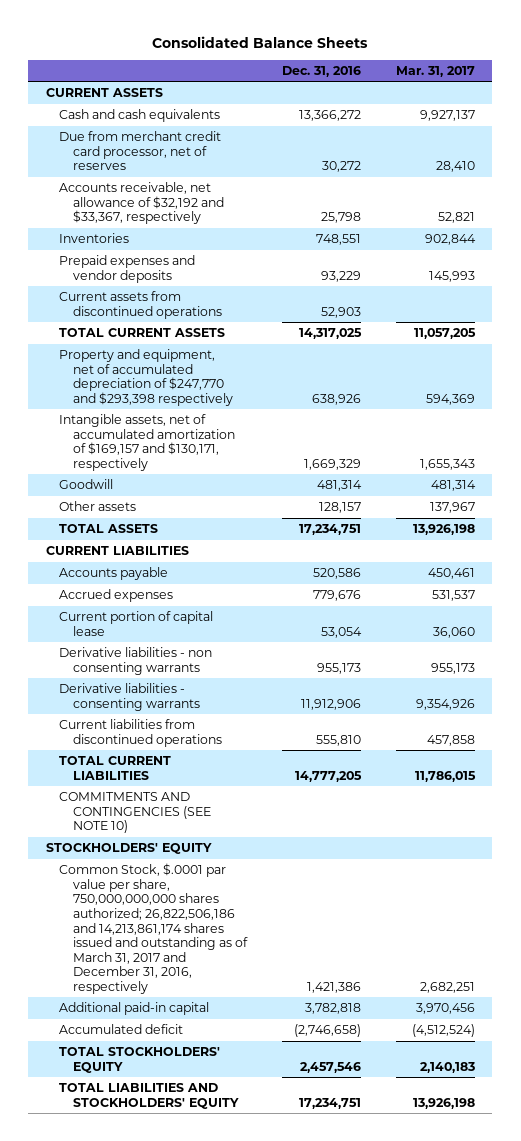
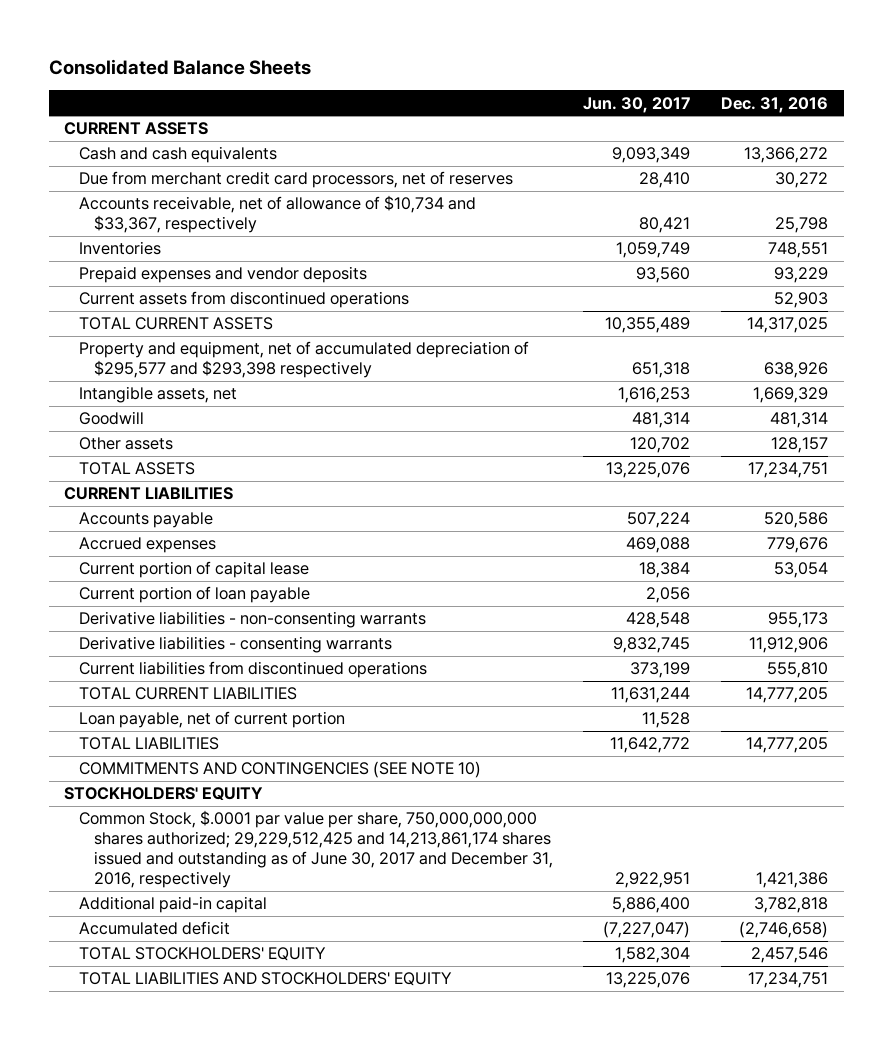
[395,65,475,77] Mar. 31, 2017 -> none
none -> [583,96,691,113] Jun. 30, 2017
[59,131,222,171] Due from merchant credit card processor, net of reserves -> [78,171,513,189] Due from merchant credit card processors, net of reserves
[59,182,225,225] Accounts receivable, net allowance of $32,192 and $33,367, respectively -> [78,195,476,234] Accounts receivable, net of allowance of $10,734 and $33,367, respectively
[59,349,234,406] Property and equipment, net of accumulated depreciation of $247,770 and $293,398 respectively -> [78,341,529,379] Property and equipment, net of accumulated depreciation of $295,577 and $293,398 respectively
[59,414,236,471] Intangible assets, net of accumulated amortization of $169,157 and $130,171, respectively -> [78,386,237,404] Intangible assets, net
none -> [78,586,310,604] Current portion of loan payable
[59,647,213,675] Derivative liabilities - non consenting warrants -> [78,611,426,629] Derivative liabilities - non-consenting warrants
none -> [78,711,345,729] Loan payable, net of current portion
none -> [78,737,219,751] TOTAL LIABILITIES
[59,863,249,995] Common Stock, $.0001 par value per share, 750,000,000,000 shares authorized; 26,822,506,186 and 14,213,861,174 shares issued and outstanding as of March 31, 2017 and December 31, 2016, respectively -> [78,810,553,888] Common Stock, $.0001 par value per share, 750,000,000,000 shares authorized; 29,229,512,425 and 14,213,861,174 shares issued and outstanding as of June 30, 2017 and December 31, 2016, respectively

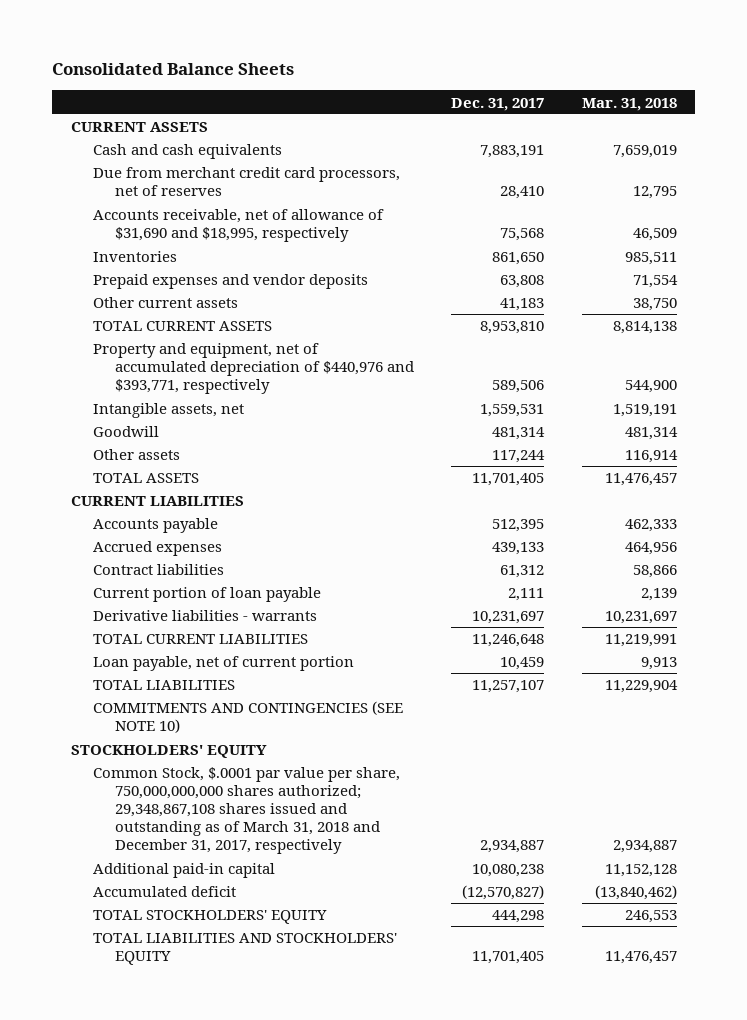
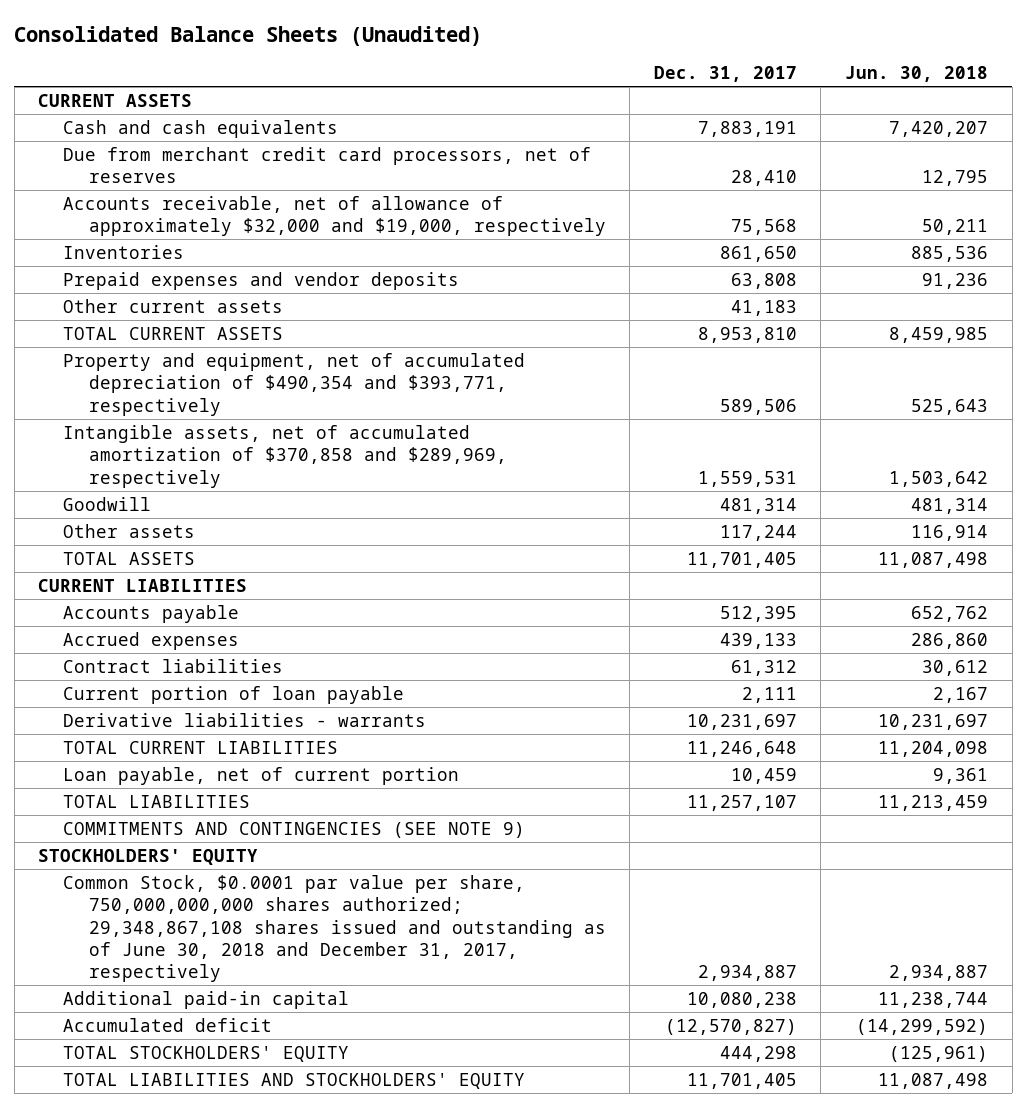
[52,63,295,76] Consolidated Balance Sheets -> [14,25,483,46] Consolidated Balance Sheets (Unaudited)
[581,97,677,111] Mar. 31, 2018 -> none
none -> [844,65,988,82] Jun. 30, 2018
[92,209,384,243] Accounts receivable, net of allowance of $31,690 and $18,995, respectively -> [63,195,606,237] Accounts receivable, net of allowance of approximately $32,000 and $19,000, respectively
[92,343,415,395] Property and equipment, net of accumulated depreciation of $440,976 and $393,771, respectively -> [63,352,526,416] Property and equipment, net of accumulated depreciation of $490,354 and $393,771, respectively
[92,403,244,419] Intangible assets, net -> [63,424,507,488] Intangible assets, net of accumulated amortization of $370,858 and $289,969, respectively
[92,701,403,734] COMMITMENTS AND CONTINGENCIES (SEE NOTE 10) -> [63,821,526,838] COMMITMENTS AND CONTINGENCIES (SEE NOTE 9)
[92,767,400,855] Common Stock, $.0001 par value per share, 750,000,000,000 shares authorized; 29,348,867,108 shares issued and outstanding as of March 31, 2018 and December 31, 2017, respectively -> [63,874,606,983] Common Stock, $0.0001 par value per share, 750,000,000,000 shares authorized; 29,348,867,108 shares issued and outstanding as of June 30, 2018 and December 31, 2017, respectively

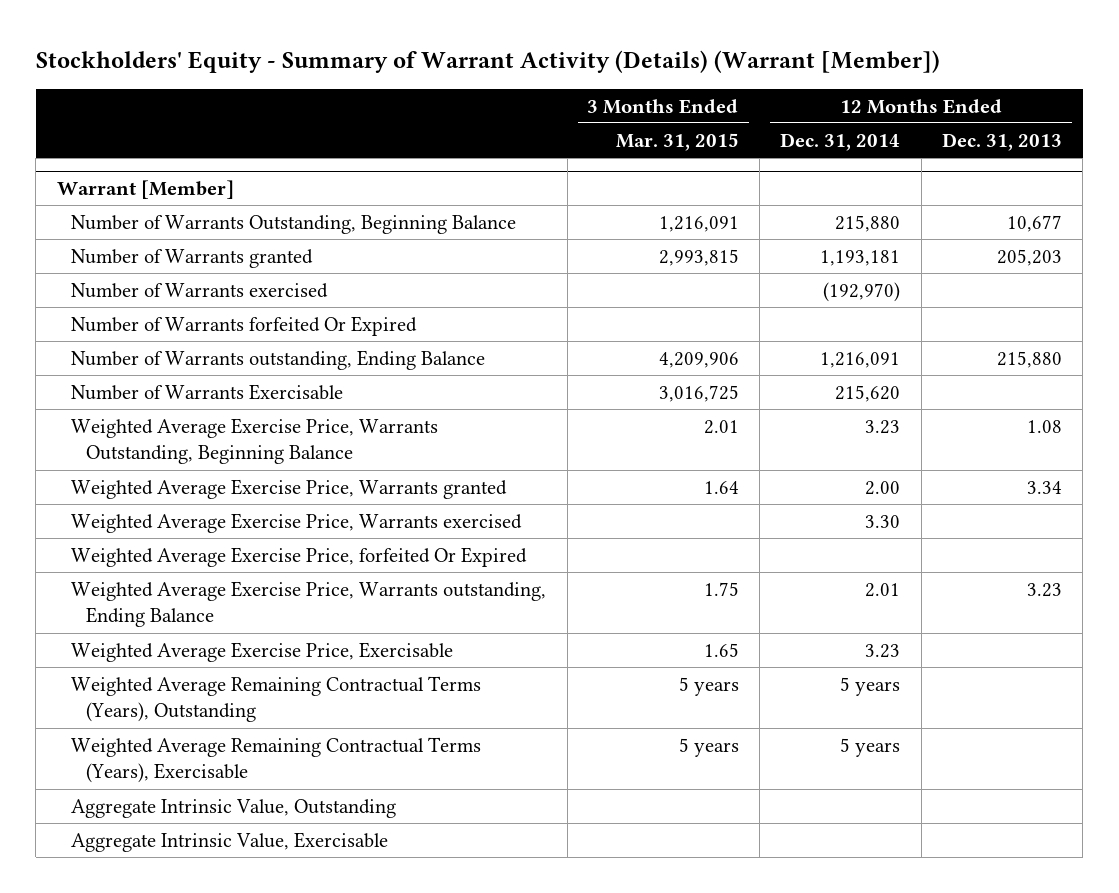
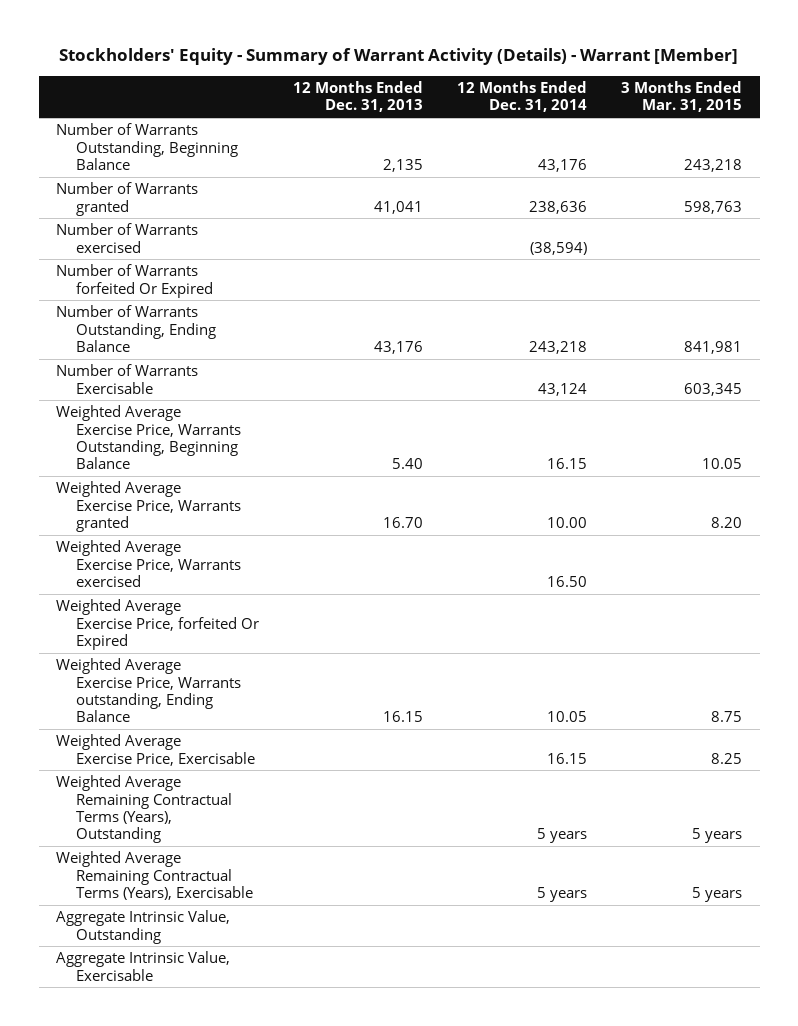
[35,49,940,73] Stockholders' Equity - Summary of Warrant Activity (Details) (Warrant [Member]) -> [59,48,739,66] Stockholders' Equity - Summary of Warrant Activity (Details) - Warrant [Member]
[56,180,234,200] Warrant [Member] -> none
[658,215,739,232] 1,216,091 -> [684,158,743,172] 243,218
[835,214,901,232] 215,880 -> [538,158,588,172] 43,176
[1007,214,1063,232] 10,677 -> [382,158,423,172] 2,135
[658,248,739,266] 2,993,815 -> [684,200,743,214] 598,763
[820,249,901,266] 1,193,181 -> [529,200,588,214] 238,636
[997,248,1063,266] 205,203 -> [373,200,423,214] 41,041
[823,281,901,302] (192,970) -> [530,241,588,255] (38,594)
[71,349,486,370] Number of Warrants outstanding, Ending Balance -> [55,305,216,352] Number of Warrants Outstanding, Ending Balance
[658,351,739,368] 4,209,906 -> [684,340,743,354] 841,981
[820,351,901,368] 1,216,091 -> [529,340,588,354] 243,218
[997,350,1063,368] 215,880 -> [373,340,423,354] 43,176
[658,384,739,402] 3,016,725 -> [684,382,743,396] 603,345
[835,384,901,402] 215,620 -> [538,382,588,396] 43,124
[703,419,739,434] 2.01 -> [702,458,743,470] 10.05
[865,419,901,434] 3.23 -> [547,458,588,470] 16.15
[1027,419,1063,433] 1.08 -> [391,458,423,470] 5.40
[703,480,739,494] 1.64 -> [711,516,743,528] 8.20
[865,480,901,495] 2.00 -> [547,516,588,528] 10.00
[1027,480,1063,494] 3.34 -> [382,516,423,528] 16.70
[865,514,901,528] 3.30 -> [547,575,588,587] 16.50
[703,581,739,596] 1.75 -> [711,711,743,723] 8.75
[865,582,901,597] 2.01 -> [547,711,588,723] 10.05
[1027,582,1063,597] 3.23 -> [382,711,423,723] 16.15
[703,642,739,657] 1.65 -> [711,752,743,764] 8.25
[865,643,901,658] 3.23 -> [547,752,588,764] 16.15

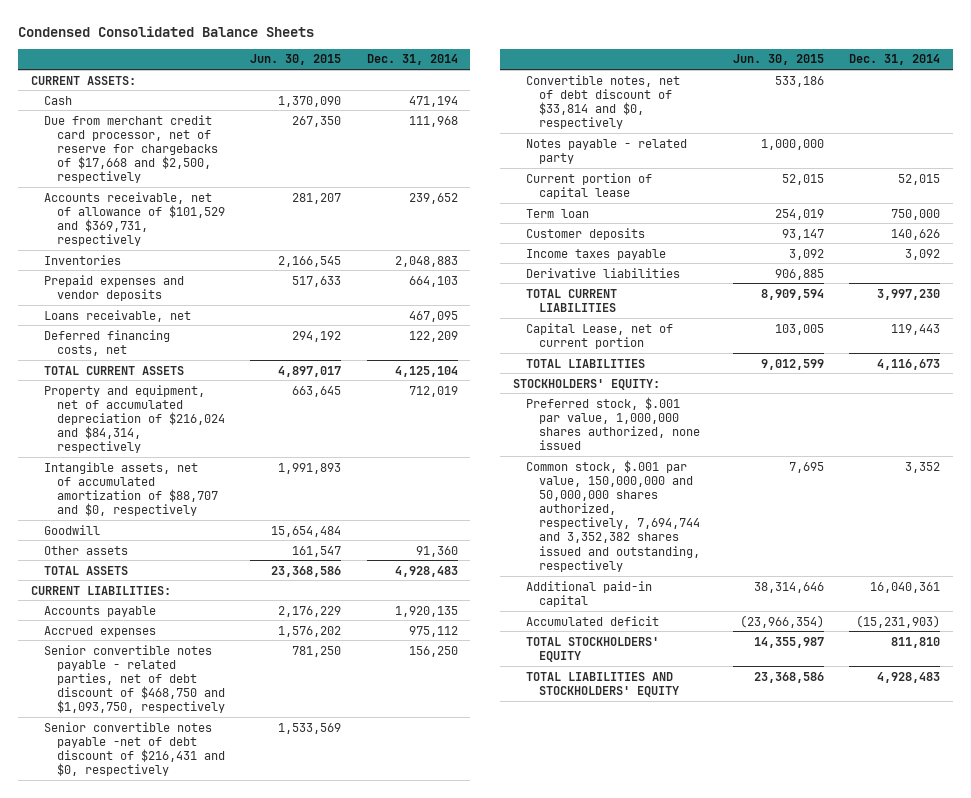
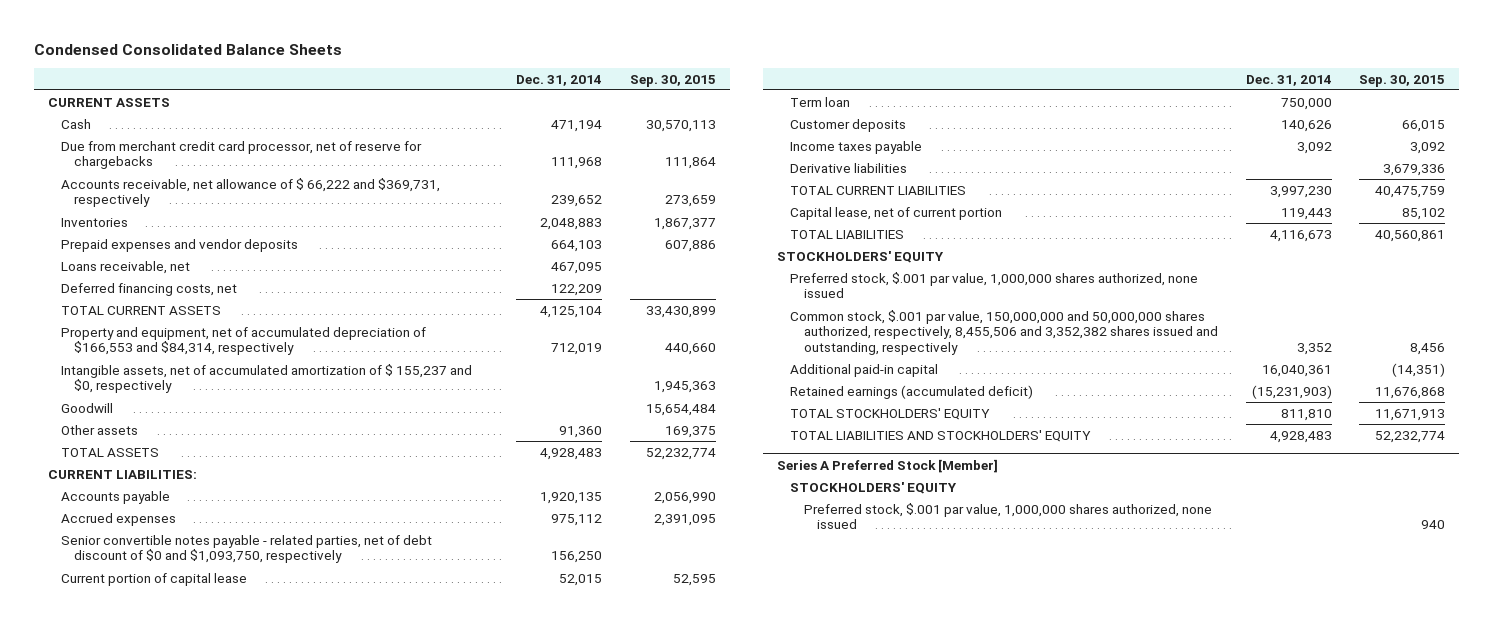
[250,54,342,66] Jun. 30, 2015 -> none
none -> [629,74,716,87] Sep. 30, 2015
[30,75,136,85] CURRENT ASSETS: -> [47,97,170,107] CURRENT ASSETS
[43,114,218,184] Due from merchant credit card processor, net of reserve for chargebacks of $17,668 and $2,500, respectively -> [60,140,422,170] Due from merchant credit card processor, net of reserve for chargebacks
[43,191,225,247] Accounts receivable, net of allowance of $101,529 and $369,731, respectively -> [60,177,440,208] Accounts receivable, net allowance of $ 66,222 and $369,731, respectively
[43,384,225,454] Property and equipment, net of accumulated depreciation of $216,024 and $84,314, respectively -> [60,326,426,356] Property and equipment, net of accumulated depreciation of $166,553 and $84,314, respectively
[43,461,218,517] Intangible assets, net of accumulated amortization of $88,707 and $0, respectively -> [60,363,472,394] Intangible assets, net of accumulated amortization of $ 155,237 and $0, respectively
[43,721,225,777] Senior convertible notes payable -net of debt discount of $216,431 and $0, respectively -> none
[526,74,681,130] Convertible notes, net of debt discount of $33,814 and $0, respectively -> none
[526,138,688,164] Notes payable - related party -> none
[43,644,225,714] Senior convertible notes payable - related parties, net of debt discount of $468,750 and $1,093,750, respectively -> [60,534,432,564] Senior convertible notes payable - related parties, net of debt discount of $0 and $1,093,750, respectively
[526,322,674,349] Capital Lease, net of current portion -> [790,206,1003,220] Capital lease, net of current portion
[513,378,661,390] STOCKHOLDERS' EQUITY: -> [777,250,945,263] STOCKHOLDERS' EQUITY
[526,459,701,572] Common stock, $.001 par value, 150,000,000 and 50,000,000 shares authorized, respectively, 7,694,744 and 3,352,382 shares issued and outstanding, respectively -> [790,309,1218,356] Common stock, $.001 par value, 150,000,000 and 50,000,000 shares authorized, respectively, 8,455,506 and 3,352,382 shares issued and outstanding, respectively
[526,615,660,626] Accumulated deficit -> [790,384,1034,399] Retained earnings (accumulated deficit)
none -> [777,458,999,473] Series A Preferred Stock [Member]
none -> [790,481,958,494] STOCKHOLDERS' EQUITY
none -> [803,502,1212,530] Preferred stock, $.001 par value, 1,000,000 shares authorized, none issued

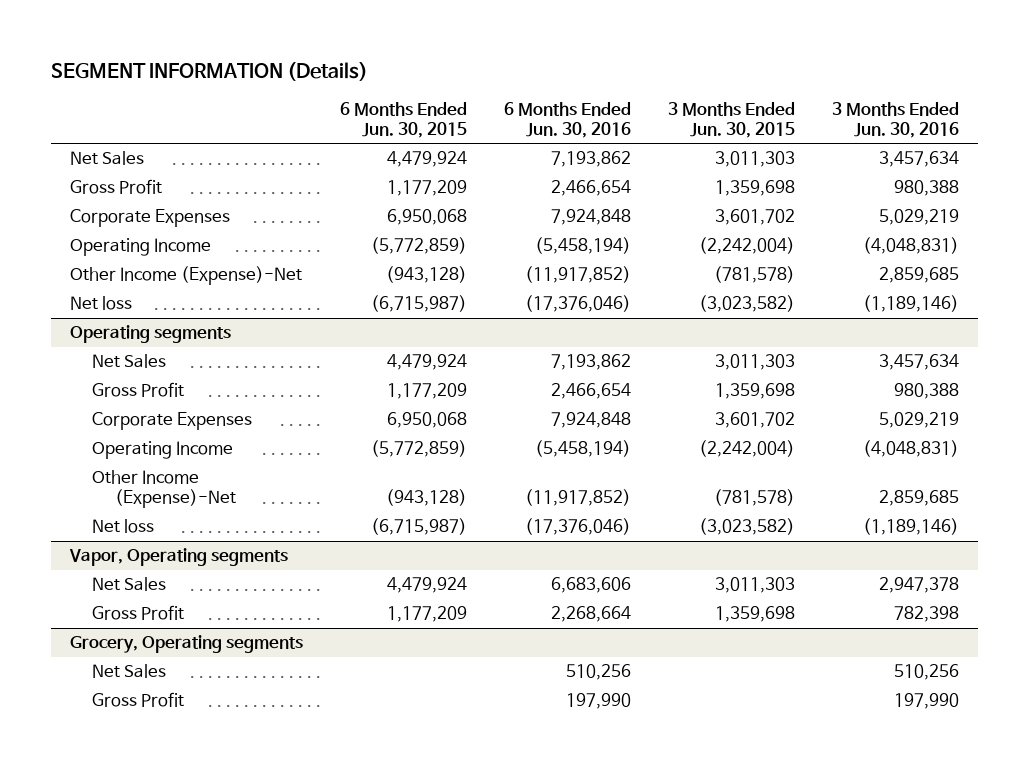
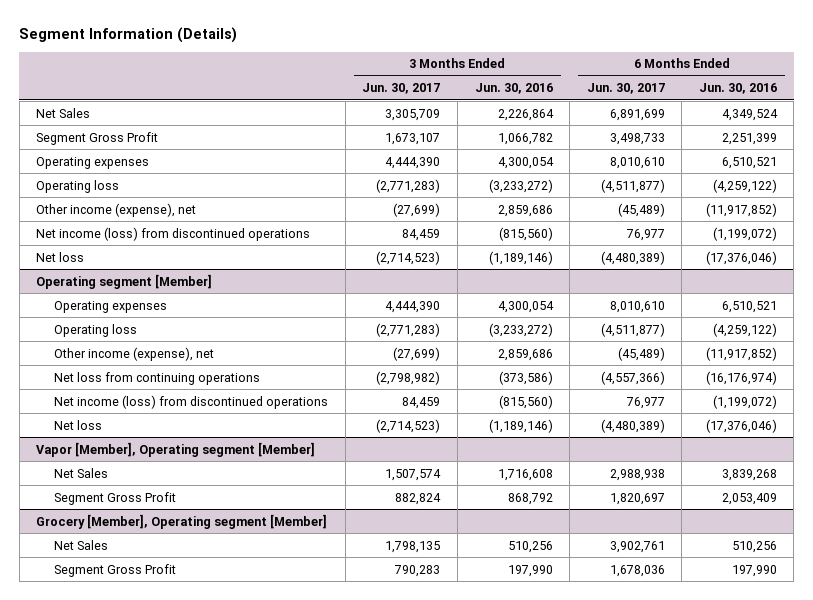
[51,61,369,81] SEGMENT INFORMATION (Details) -> [19,26,238,43] Segment Information (Details)
[339,102,467,139] 6 Months Ended Jun. 30, 2015 -> none
[668,102,796,139] 3 Months Ended Jun. 30, 2015 -> none
none -> [362,83,441,95] Jun. 30, 2017
none -> [586,83,665,95] Jun. 30, 2017
[551,151,632,168] 7,193,862 -> [721,108,778,121] 4,349,524
[879,151,960,168] 3,457,634 -> [497,108,554,121] 2,226,864
[69,179,162,195] Gross Profit -> [36,131,159,145] Segment Gross Profit
[551,180,632,197] 2,466,654 -> [721,132,777,145] 2,251,399
[894,180,960,197] 980,388 -> [497,132,553,145] 1,066,782
[69,209,230,228] Corporate Expenses -> [36,156,150,169] Operating expenses
[551,209,632,226] 7,924,848 -> [721,156,777,169] 6,510,521
[879,209,960,226] 5,029,219 -> [497,156,554,169] 4,300,054
[69,238,211,257] Operating Income -> [36,179,120,193] Operating loss
[535,237,632,255] (5,458,194) -> [712,178,777,193] (4,259,122)
[863,237,960,255] (4,048,831) -> [488,178,553,193] (3,233,272)
[69,266,302,286] Other Income (Expense)-Net -> [36,202,197,217] Other income (expense), net
[879,267,960,284] 2,859,685 -> [497,204,553,217] 2,859,686
none -> [36,226,311,241] Net income (loss) from discontinued operations
[92,354,167,369] Net Sales -> none
[92,382,185,398] Gross Profit -> none
[69,325,231,344] Operating segments -> [36,273,213,289] Operating segment [Member]
[92,412,253,431] Corporate Expenses -> [54,300,168,313] Operating expenses
[551,412,632,429] 7,924,848 -> [721,300,777,313] 6,510,521
[879,412,960,429] 5,029,219 -> [497,300,554,313] 4,300,054
[92,441,234,460] Operating Income -> [54,323,138,337] Operating loss
[535,440,632,458] (5,458,194) -> [712,322,777,337] (4,259,122)
[863,440,960,458] (4,048,831) -> [488,322,553,337] (3,233,272)
[92,470,236,509] Other Income (Expense)-Net -> [54,346,215,361] Other income (expense), net
[879,490,960,507] 2,859,685 -> [497,348,553,361] 2,859,686
none -> [54,371,261,385] Net loss from continuing operations
none -> [54,394,329,409] Net income (loss) from discontinued operations
[68,548,288,567] Vapor, Operating segments -> [36,441,316,457] Vapor [Member], Operating segment [Member]
[551,577,632,594] 6,683,606 -> [721,468,777,481] 3,839,268
[879,577,960,594] 2,947,378 -> [497,468,553,481] 1,716,608
[92,605,185,621] Gross Profit -> [54,491,177,505] Segment Gross Profit
[551,606,632,623] 2,268,664 -> [721,492,777,505] 2,053,409
[894,606,960,623] 782,398 -> [507,492,553,505] 868,792
[69,635,303,654] Grocery, Operating segments -> [36,513,328,529] Grocery [Member], Operating segment [Member]
[92,692,185,708] Gross Profit -> [54,563,177,577] Segment Gross Profit

